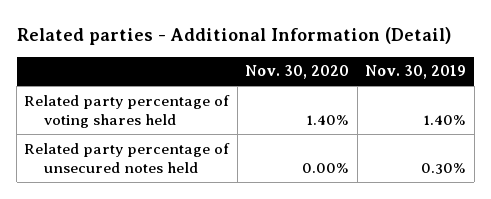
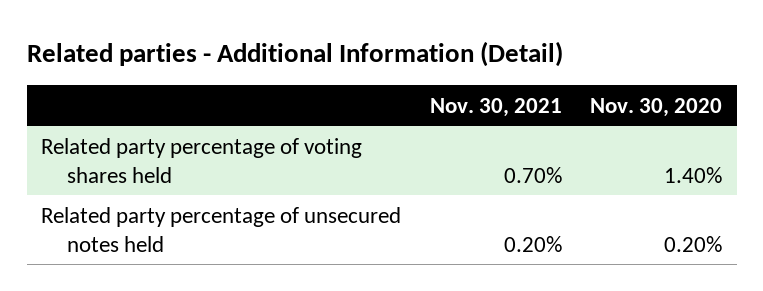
[365,65,467,80] Nov. 30, 2019 -> none
none -> [429,97,562,117] Nov. 30, 2021
[302,163,350,174] 0.00% -> [664,235,723,252] 0.20%

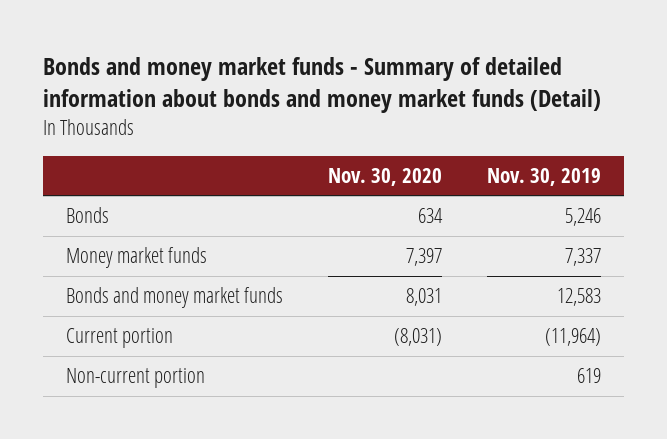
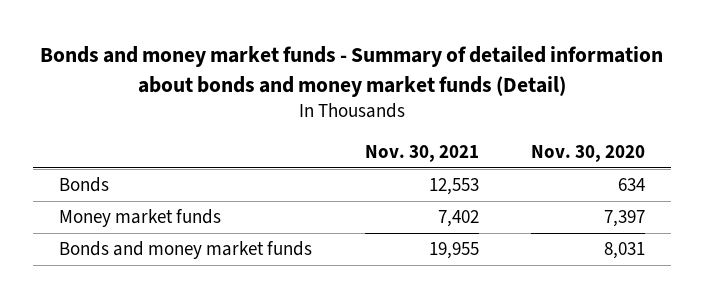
[487,167,602,186] Nov. 30, 2019 -> none
none -> [364,145,479,163] Nov. 30, 2021
[65,328,173,349] Current portion -> none
[65,368,205,389] Non-current portion -> none

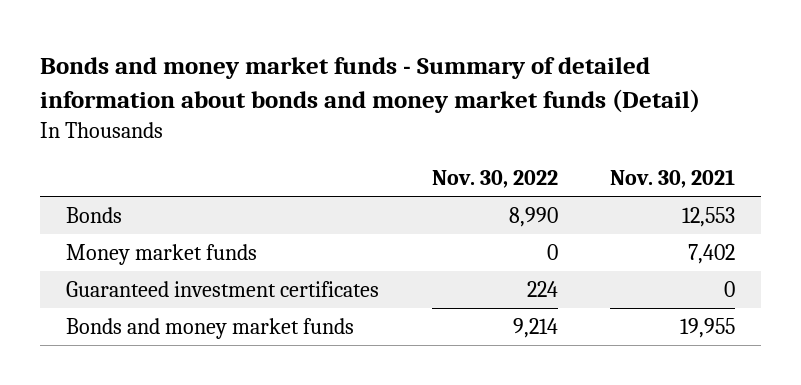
[531,145,646,163] Nov. 30, 2020 -> none
none -> [431,170,558,189] Nov. 30, 2022
none -> [66,280,380,297] Guaranteed investment certificates

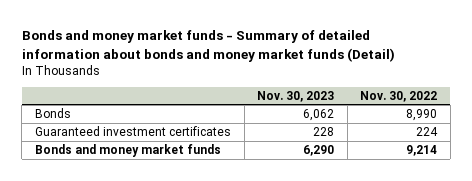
[609,169,735,189] Nov. 30, 2021 -> none
none -> [257,90,335,102] Nov. 30, 2023
[66,243,258,265] Money market funds -> none

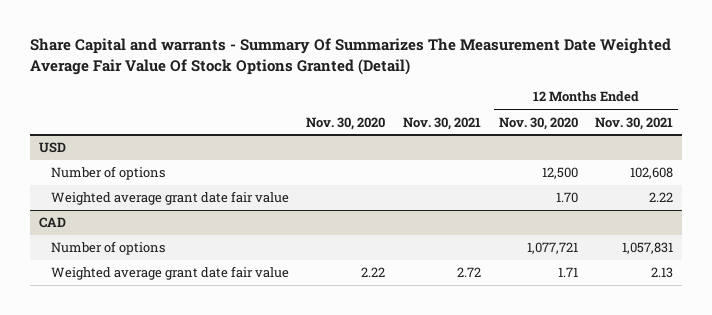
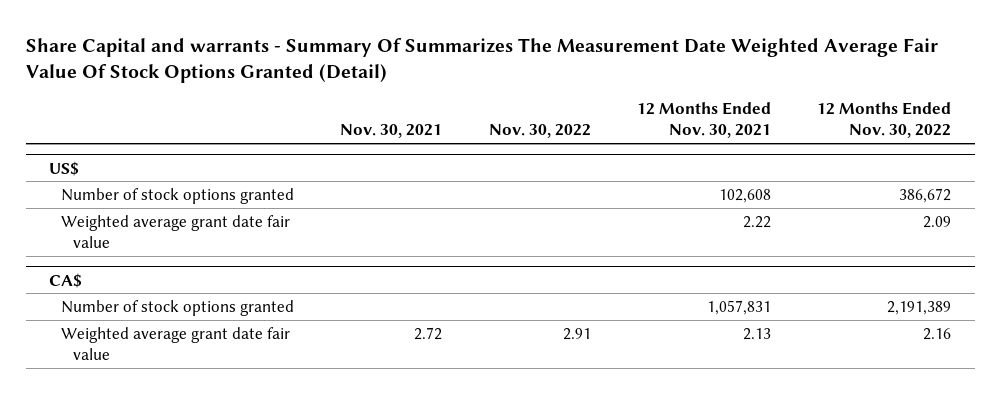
[306,116,386,130] Nov. 30, 2020 -> none
[498,116,578,130] Nov. 30, 2020 -> none
none -> [488,124,591,139] Nov. 30, 2022
none -> [817,101,952,139] 12 Months Ended Nov. 30, 2022
[38,142,66,154] USD -> [48,160,79,176] US$
[50,166,165,181] Number of options -> [60,187,294,204] Number of stock options granted
[38,217,66,229] CAD -> [48,272,82,288] CA$
[50,241,165,256] Number of options -> [60,299,294,316] Number of stock options granted

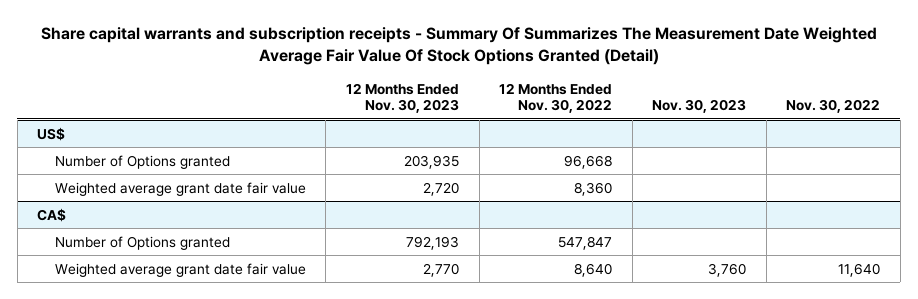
[25,37,938,84] Share Capital and warrants - Summary Of Summarizes The Measurement Date Weighted Average Fair Value Of Stock Options Granted (Detail) -> [40,27,877,66] Share capital warrants and subscription receipts - Summary Of Summarizes The Measurement Date Weighted Average Fair Value Of Stock Options Granted (Detail)
[340,124,443,139] Nov. 30, 2021 -> none
[637,101,772,139] 12 Months Ended Nov. 30, 2021 -> none
none -> [346,82,460,114] 12 Months Ended Nov. 30, 2023
none -> [652,99,747,114] Nov. 30, 2023
[60,187,294,204] Number of stock options granted -> [54,154,230,169] Number of Options granted
[899,187,952,203] 386,672 -> [564,154,613,169] 96,668
[923,215,952,228] 2.09 -> [574,181,613,196] 8,360
[60,299,294,316] Number of stock options granted -> [54,235,230,250] Number of Options granted
[887,300,952,315] 2,191,389 -> [558,235,613,250] 547,847
[562,327,591,340] 2.91 -> [838,262,881,277] 11,640
[923,327,952,340] 2.16 -> [574,262,613,277] 8,640

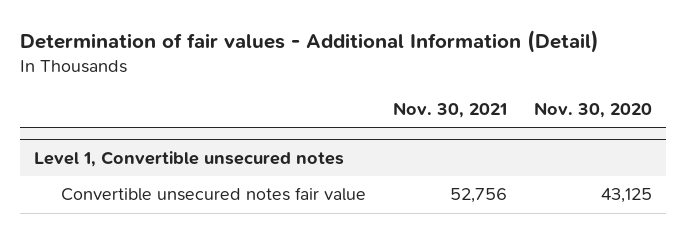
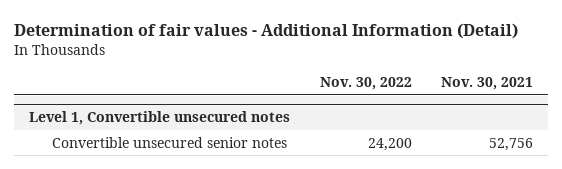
[534,101,653,118] Nov. 30, 2020 -> none
none -> [319,77,412,91] Nov. 30, 2022
[60,187,366,202] Convertible unsecured notes fair value -> [51,136,287,148] Convertible unsecured senior notes

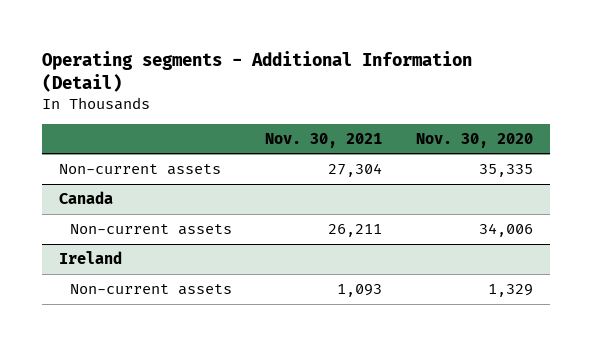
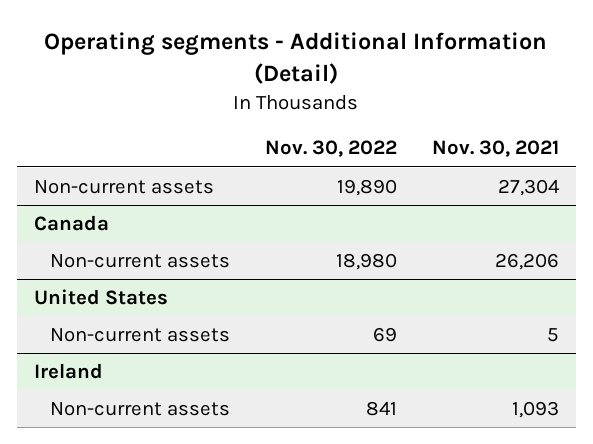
[415,132,533,148] Nov. 30, 2020 -> none
none -> [264,140,397,158] Nov. 30, 2022
[328,223,383,237] 26,211 -> [494,253,559,271] 26,206
none -> [34,289,169,306] United States
none -> [50,328,231,343] Non-current assets

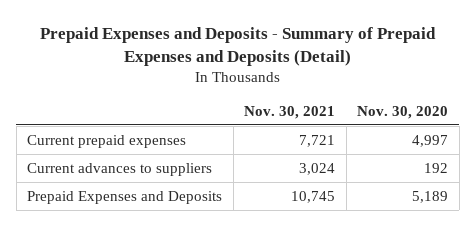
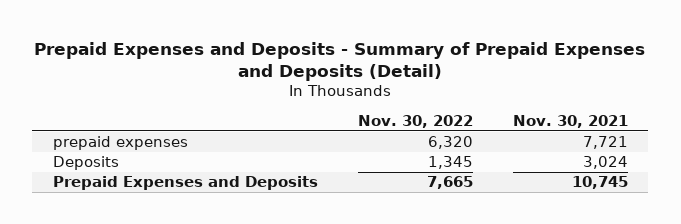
[357,105,449,119] Nov. 30, 2020 -> none
none -> [357,115,473,129] Nov. 30, 2022
[27,135,187,149] Current prepaid expenses -> [52,136,188,151] prepaid expenses
[27,163,213,177] Current advances to suppliers -> [52,156,119,171] Deposits

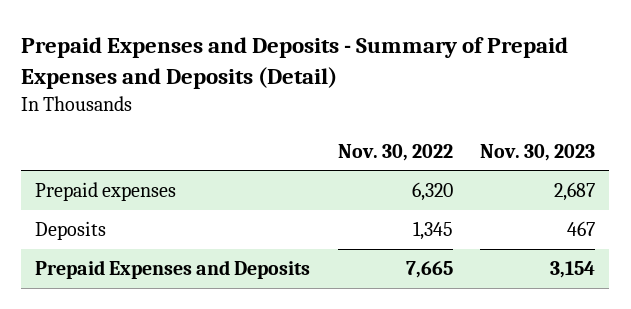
[513,115,629,129] Nov. 30, 2021 -> none
none -> [480,143,596,161] Nov. 30, 2023
[52,136,188,151] prepaid expenses -> [35,182,177,202] Prepaid expenses

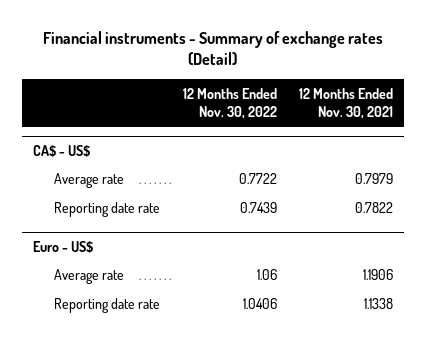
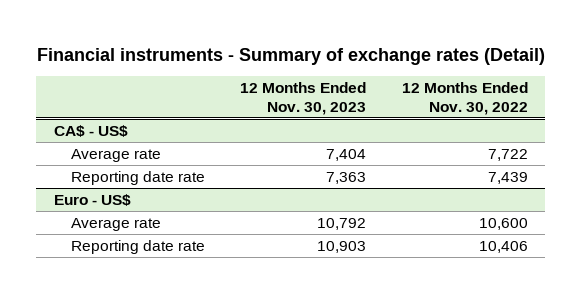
[298,87,393,119] 12 Months Ended Nov. 30, 2021 -> none
none -> [240,82,367,115] 12 Months Ended Nov. 30, 2023
[238,173,277,185] 0.7722 -> [487,148,528,161] 7,722
[239,202,277,214] 0.7439 -> [487,171,528,184] 7,439
[256,269,277,281] 1.06 -> [478,217,528,230] 10,600
[242,298,277,310] 1.0406 -> [478,240,528,253] 10,406

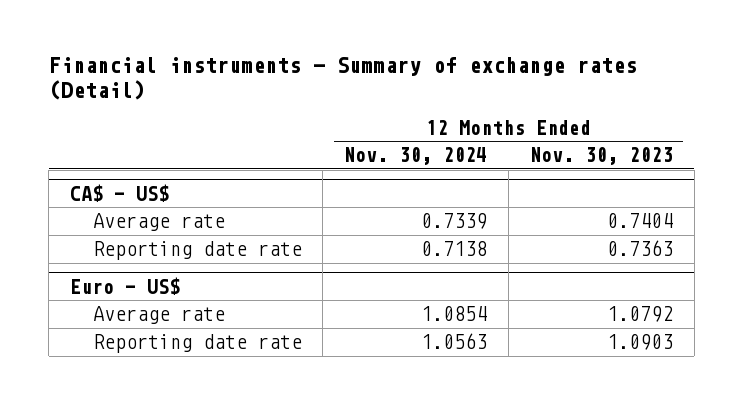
[401,82,528,115] 12 Months Ended Nov. 30, 2022 -> none
none -> [344,147,488,166] Nov. 30, 2024
[326,148,367,161] 7,404 -> [606,213,673,229] 0.7404
[326,171,367,184] 7,363 -> [606,240,673,257] 0.7363
[317,217,367,230] 10,792 -> [606,306,673,323] 1.0792
[317,240,367,253] 10,903 -> [606,334,673,351] 1.0903

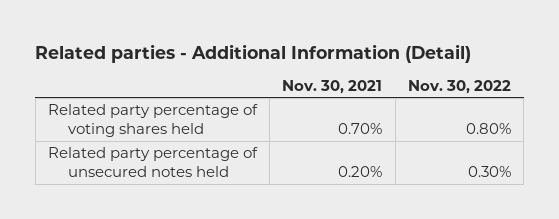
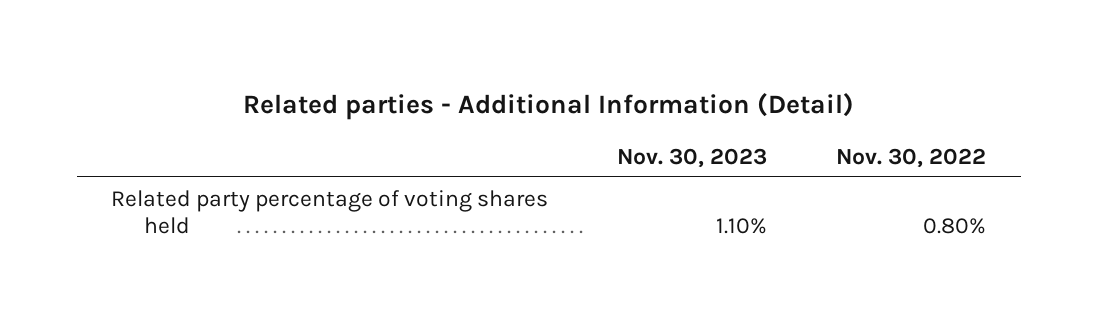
[282,79,383,94] Nov. 30, 2021 -> none
none -> [617,147,768,168] Nov. 30, 2023
[47,146,258,178] Related party percentage of unsecured notes held -> none

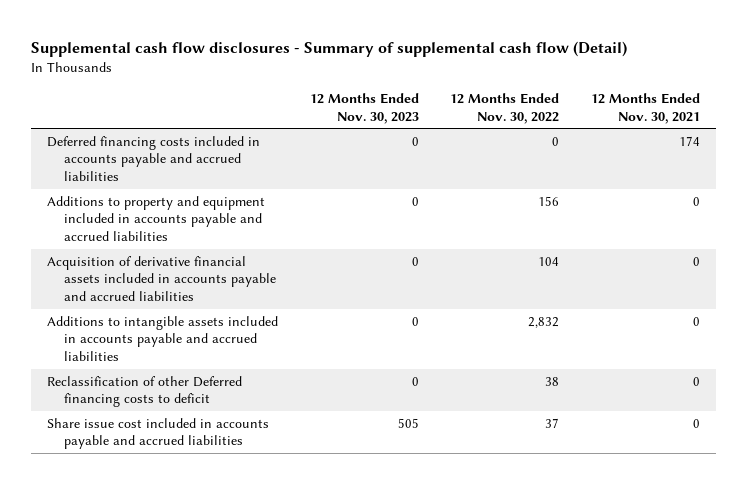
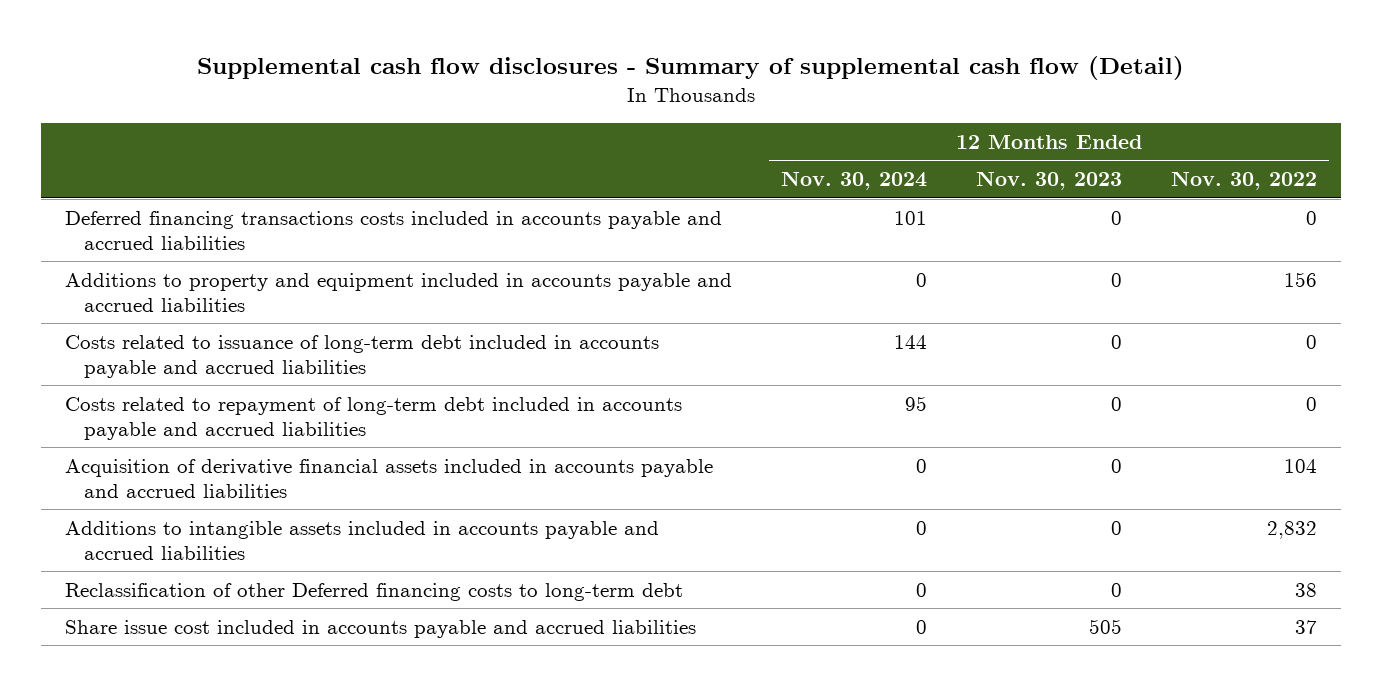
[590,92,700,124] 12 Months Ended Nov. 30, 2021 -> none
none -> [781,171,928,191] Nov. 30, 2024
[47,135,261,182] Deferred financing costs included in accounts payable and accrued liabilities -> [65,210,723,250] Deferred financing transactions costs included in accounts payable and accrued liabilities
none -> [65,334,660,378] Costs related to issuance of long-term debt included in accounts payable and accrued liabilities
none -> [65,396,683,440] Costs related to repayment of long-term debt included in accounts payable and accrued liabilities
[47,375,243,408] Reclassification of other Deferred financing costs to deficit -> [65,582,684,601] Reclassification of other Deferred financing costs to long-term debt

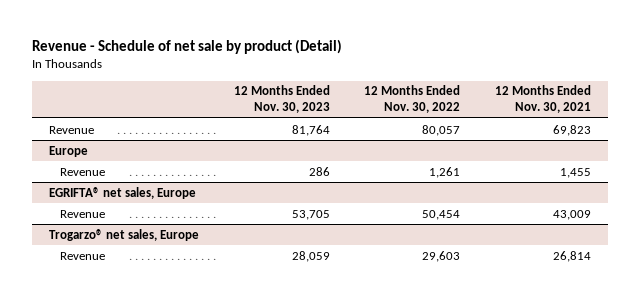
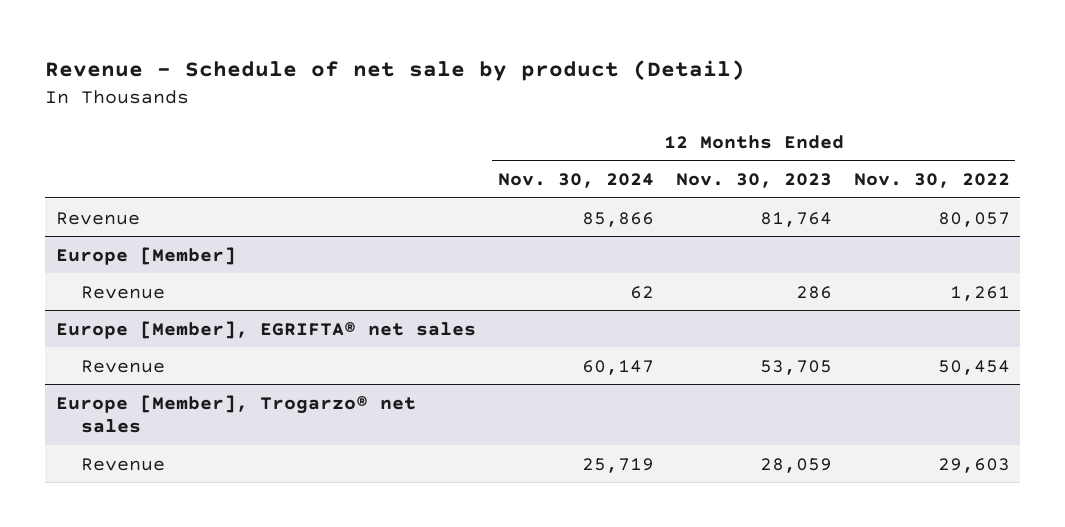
[495,85,592,114] 12 Months Ended Nov. 30, 2021 -> none
none -> [497,172,654,188] Nov. 30, 2024
[49,145,89,157] Europe -> [55,246,236,265] Europe [Member]
[49,186,197,199] EGRIFTA® net sales, Europe -> [55,320,476,339] Europe [Member], EGRIFTA® net sales
[49,228,200,241] Trogarzo® net sales, Europe -> [55,394,416,433] Europe [Member], Trogarzo® net sales

